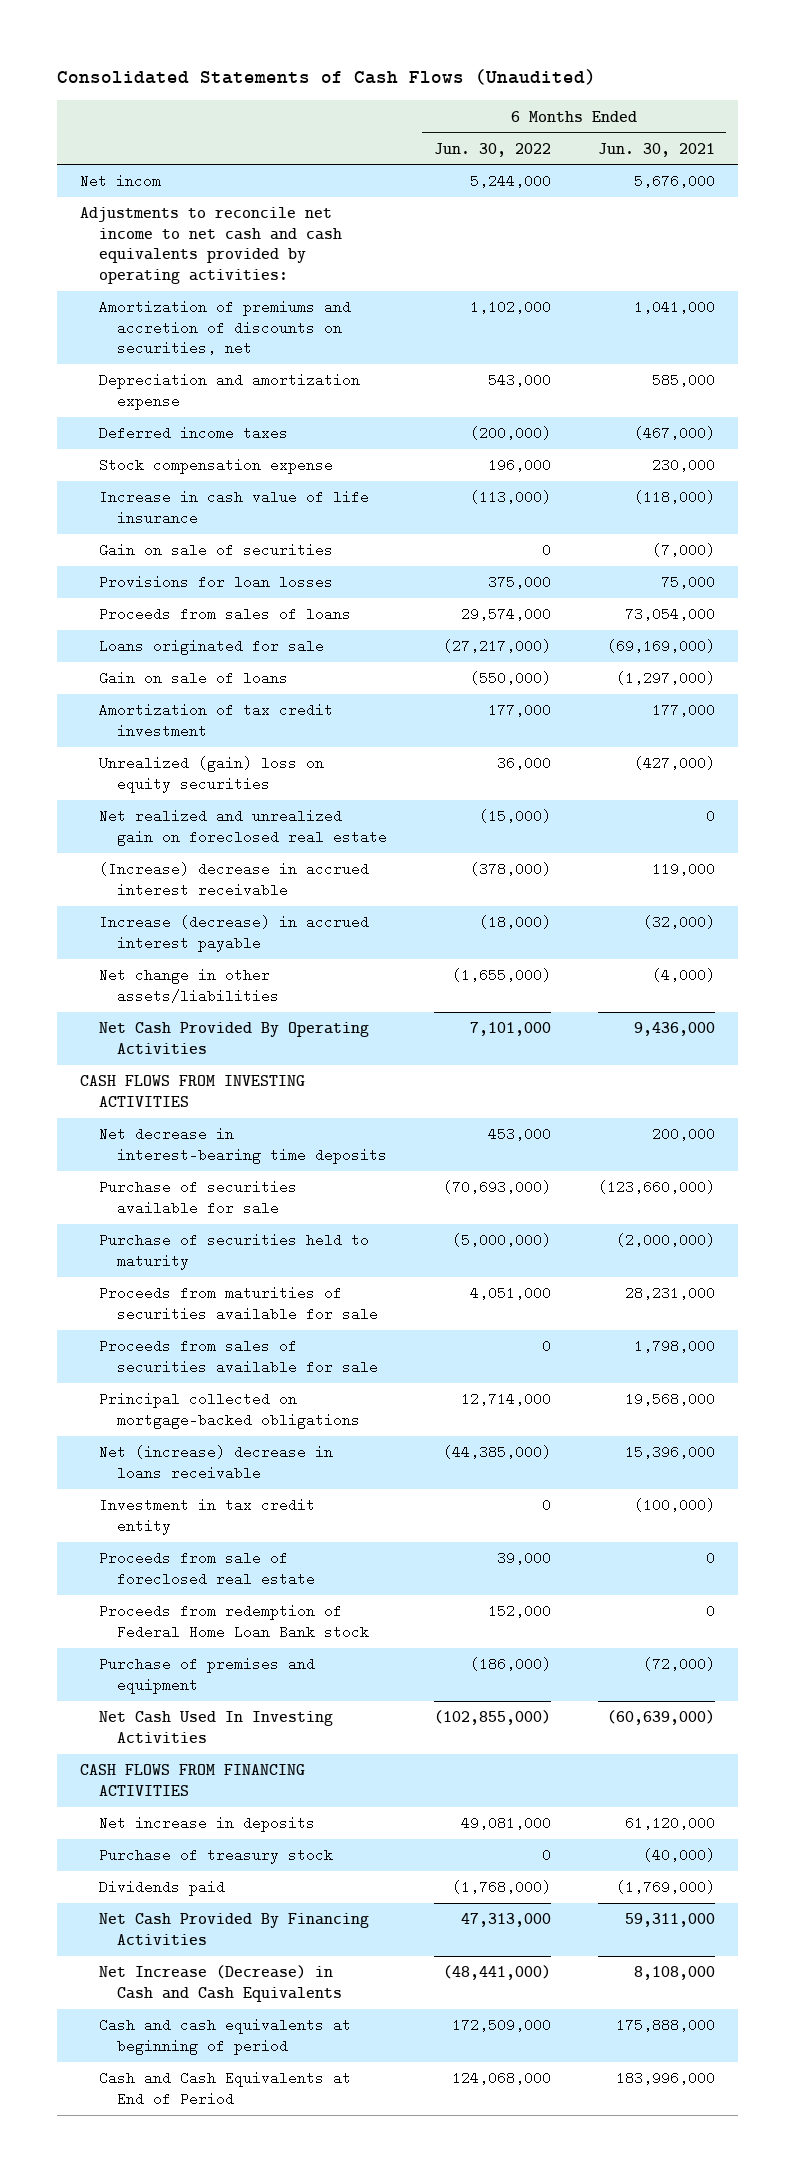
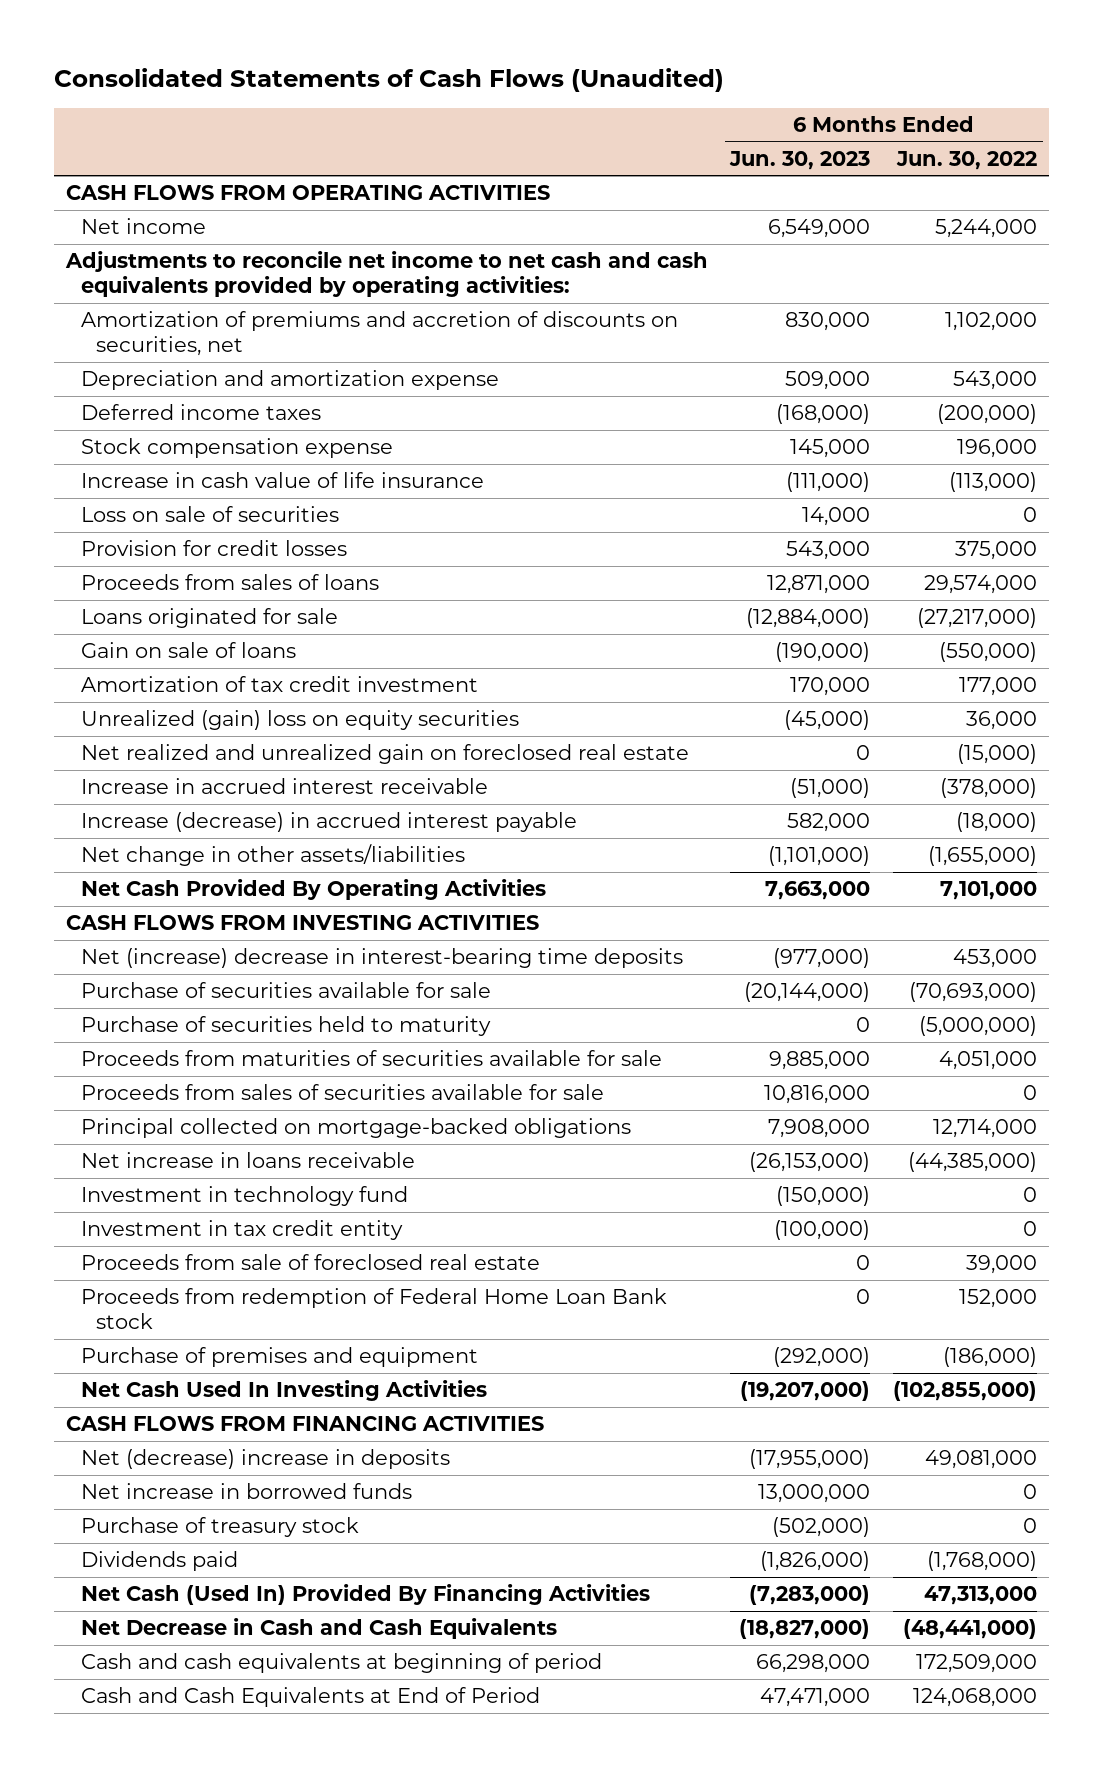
[597,142,715,157] Jun. 30, 2021 -> none
none -> [729,150,871,170] Jun. 30, 2023
none -> [65,185,550,201] CASH FLOWS FROM OPERATING ACTIVITIES
[80,174,162,189] Net incom -> [80,218,206,235] Net income
[98,543,333,558] Gain on sale of securities -> [80,506,339,523] Loss on sale of securities
[98,575,333,590] Provisions for loan losses -> [80,540,347,557] Provision for credit losses
[98,862,369,897] (Increase) decrease in accrued interest receivable -> [80,778,488,795] Increase in accrued interest receivable
[98,1127,388,1164] Net decrease in interest-bearing time deposits -> [80,948,683,969] Net (increase) decrease in interest-bearing time deposits
[98,1445,333,1480] Net (increase) decrease in loans receivable -> [80,1152,415,1169] Net increase in loans receivable
none -> [80,1186,408,1207] Investment in technology fund
[98,1816,315,1833] Net increase in deposits -> [80,1449,450,1470] Net (decrease) increase in deposits
none -> [80,1483,412,1500] Net increase in borrowed funds
[98,1913,369,1945] Net Cash Provided By Financing Activities -> [80,1584,650,1606] Net Cash (Used In) Provided By Financing Activities
[98,1965,343,2002] Net Increase (Decrease) in Cash and Cash Equivalents -> [80,1618,557,1640] Net Decrease in Cash and Cash Equivalents

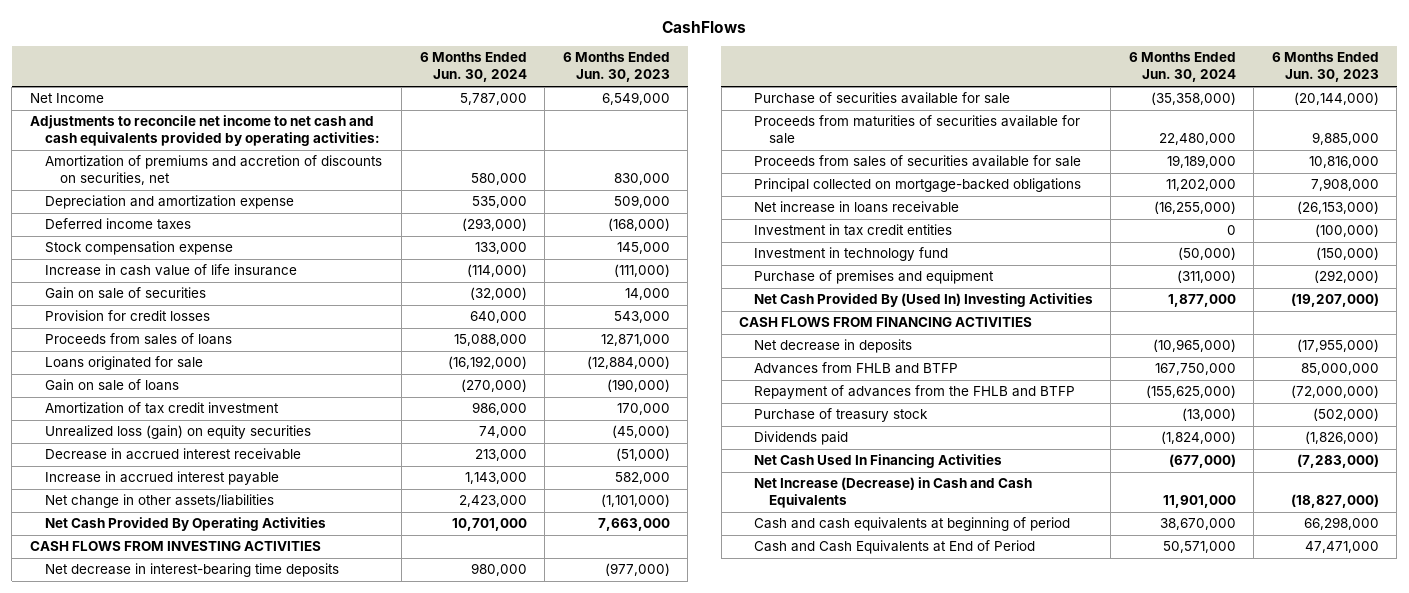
[54,67,725,92] Consolidated Statements of Cash Flows (Unaudited) -> [662,20,747,33] CashFlows
[896,150,1038,170] Jun. 30, 2022 -> none
none -> [419,52,527,83] 6 Months Ended Jun. 30, 2024
[65,185,550,201] CASH FLOWS FROM OPERATING ACTIVITIES -> none
[80,218,206,235] Net income -> [29,93,104,104] Net Income
[80,506,339,523] Loss on sale of securities -> [44,287,206,300] Gain on sale of securities
[80,744,689,765] Net realized and unrealized gain on foreclosed real estate -> none
[80,710,519,731] Unrealized (gain) loss on equity securities -> [44,425,311,440] Unrealized loss (gain) on equity securities
[80,778,488,795] Increase in accrued interest receivable -> [44,448,301,461] Decrease in accrued interest receivable
[80,812,577,833] Increase (decrease) in accrued interest payable -> [44,471,279,486] Increase in accrued interest payable
[80,948,683,969] Net (increase) decrease in interest-bearing time deposits -> [44,563,339,578] Net decrease in interest-bearing time deposits
[80,1016,491,1037] Purchase of securities held to maturity -> none
none -> [753,224,952,237] Investment in tax credit entities
[80,1220,403,1241] Investment in tax credit entity -> none
[80,1254,540,1271] Proceeds from sale of foreclosed real estate -> none
[80,1288,667,1330] Proceeds from redemption of Federal Home Loan Bank stock -> none
[80,1380,487,1402] Net Cash Used In Investing Activities -> [753,293,1093,308] Net Cash Provided By (Used In) Investing Activities
[80,1483,412,1500] Net increase in borrowed funds -> none
[80,1449,450,1470] Net (decrease) increase in deposits -> [753,339,912,354] Net decrease in deposits
none -> [753,362,958,375] Advances from FHLB and BTFP
none -> [753,385,1075,400] Repayment of advances from the FHLB and BTFP
[80,1584,650,1606] Net Cash (Used In) Provided By Financing Activities -> [753,454,1002,469] Net Cash Used In Financing Activities
[80,1618,557,1640] Net Decrease in Cash and Cash Equivalents -> [753,477,1032,509] Net Increase (Decrease) in Cash and Cash Equivalents

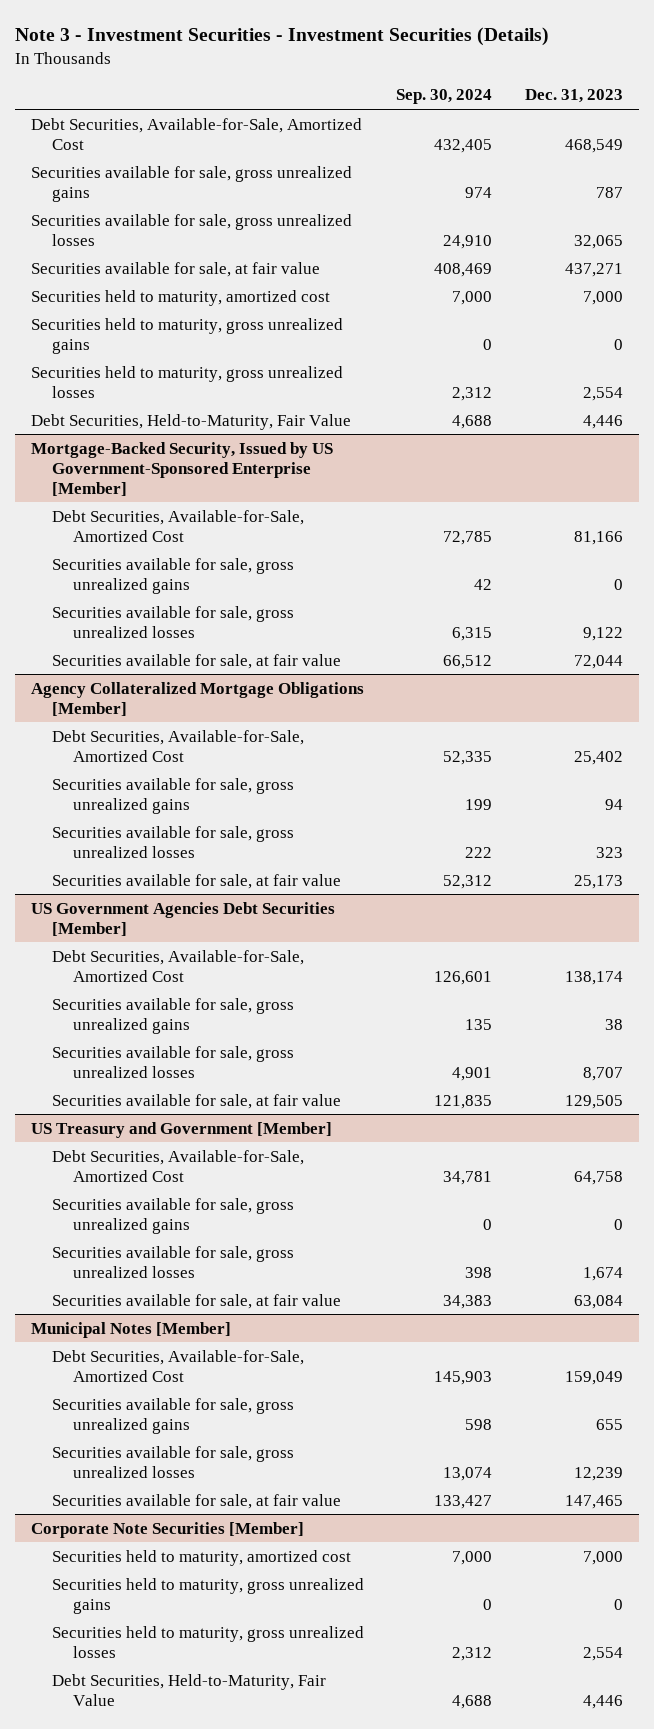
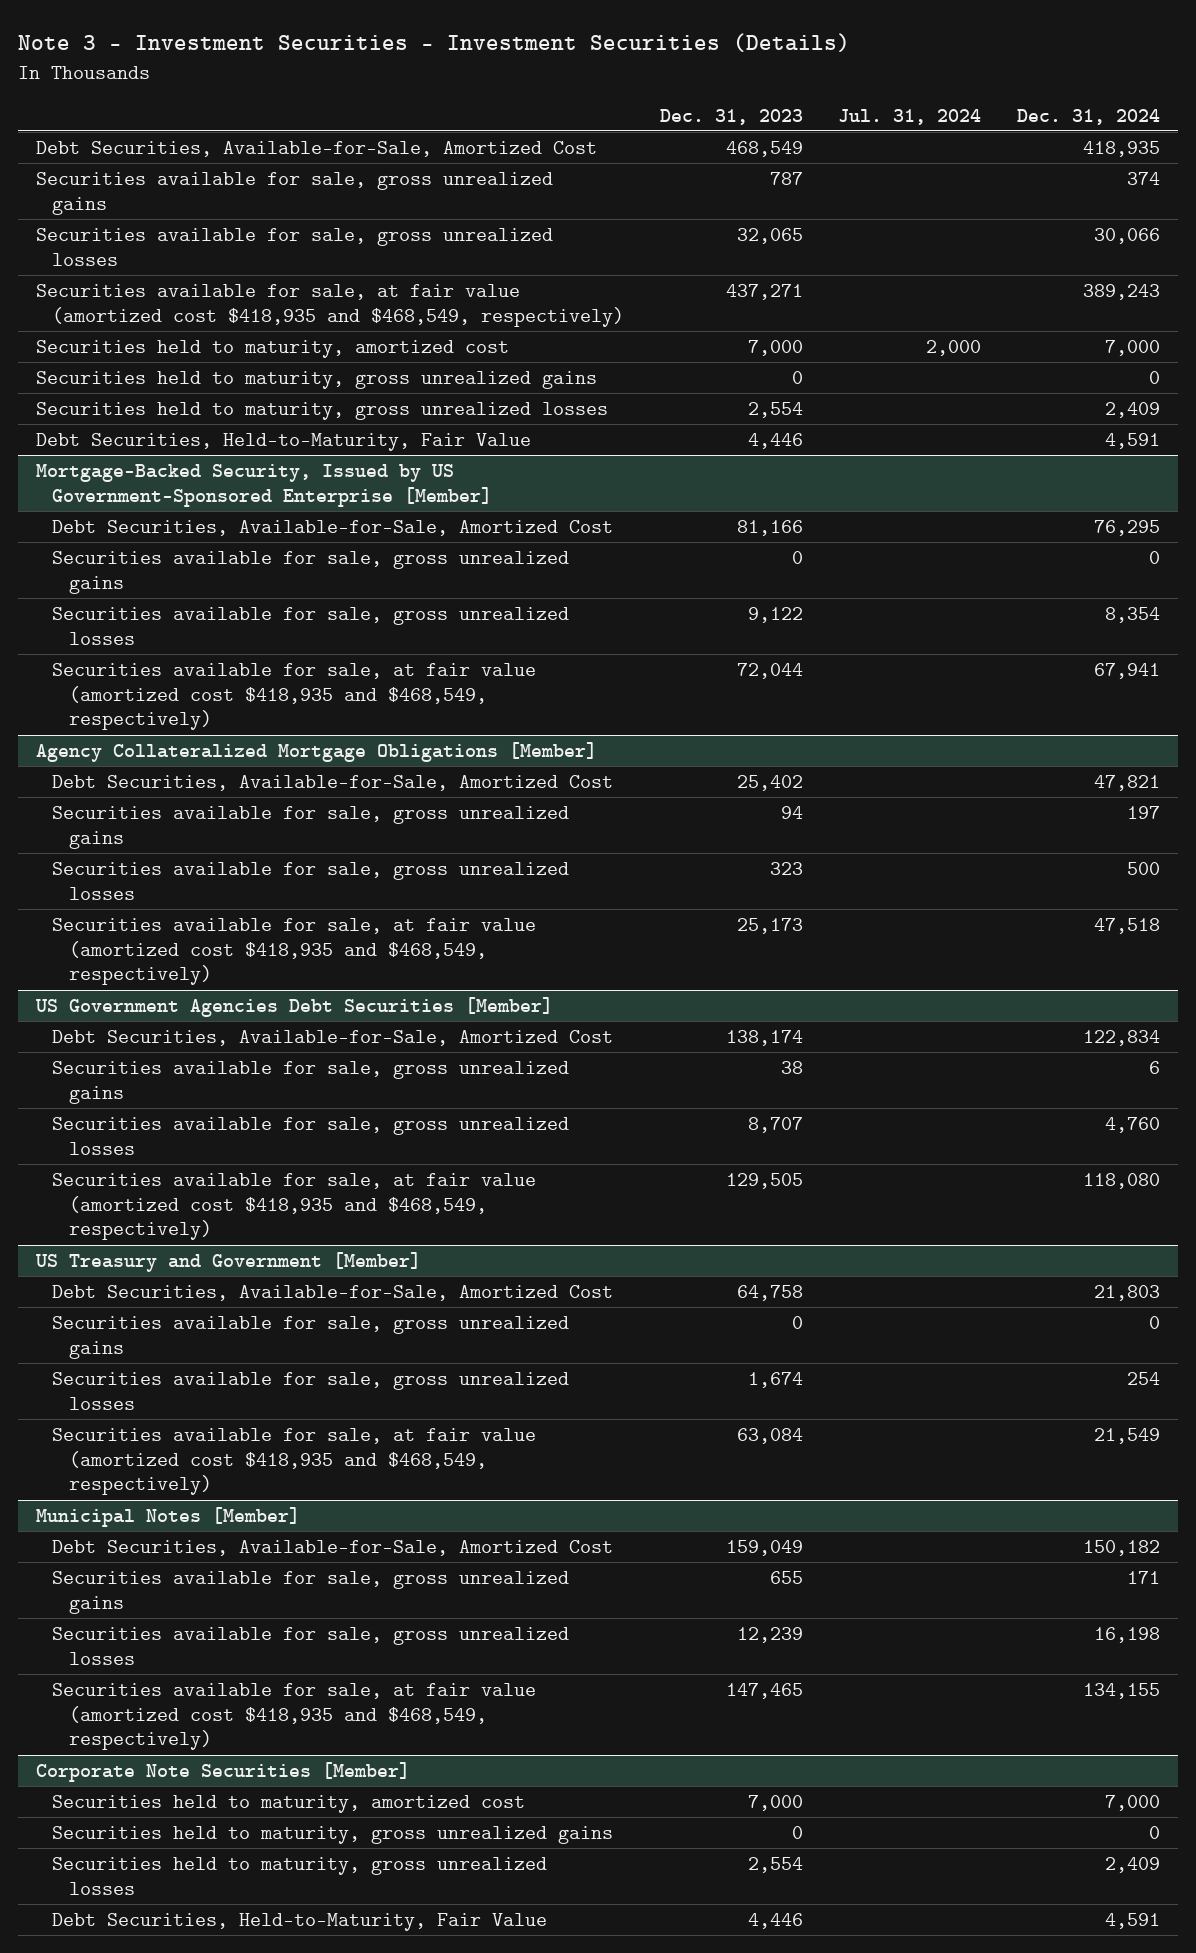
[396,89,493,105] Sep. 30, 2024 -> none
none -> [838,108,982,125] Jul. 31, 2024
none -> [1017,108,1161,125] Dec. 31, 2024
[31,261,321,277] Securities available for sale, at fair value -> [35,283,625,327] Securities available for sale, at fair value (amortized cost $418,935 and $468,549, respectively)
[52,653,342,669] Securities available for sale, at fair value -> [52,662,537,731] Securities available for sale, at fair value (amortized cost $418,935 and $468,549, respectively)
[52,873,342,889] Securities available for sale, at fair value -> [52,917,537,986] Securities available for sale, at fair value (amortized cost $418,935 and $468,549, respectively)
[52,1093,342,1109] Securities available for sale, at fair value -> [52,1172,537,1241] Securities available for sale, at fair value (amortized cost $418,935 and $468,549, respectively)
[52,1293,342,1309] Securities available for sale, at fair value -> [52,1427,537,1496] Securities available for sale, at fair value (amortized cost $418,935 and $468,549, respectively)
[52,1493,342,1509] Securities available for sale, at fair value -> [52,1682,537,1751] Securities available for sale, at fair value (amortized cost $418,935 and $468,549, respectively)

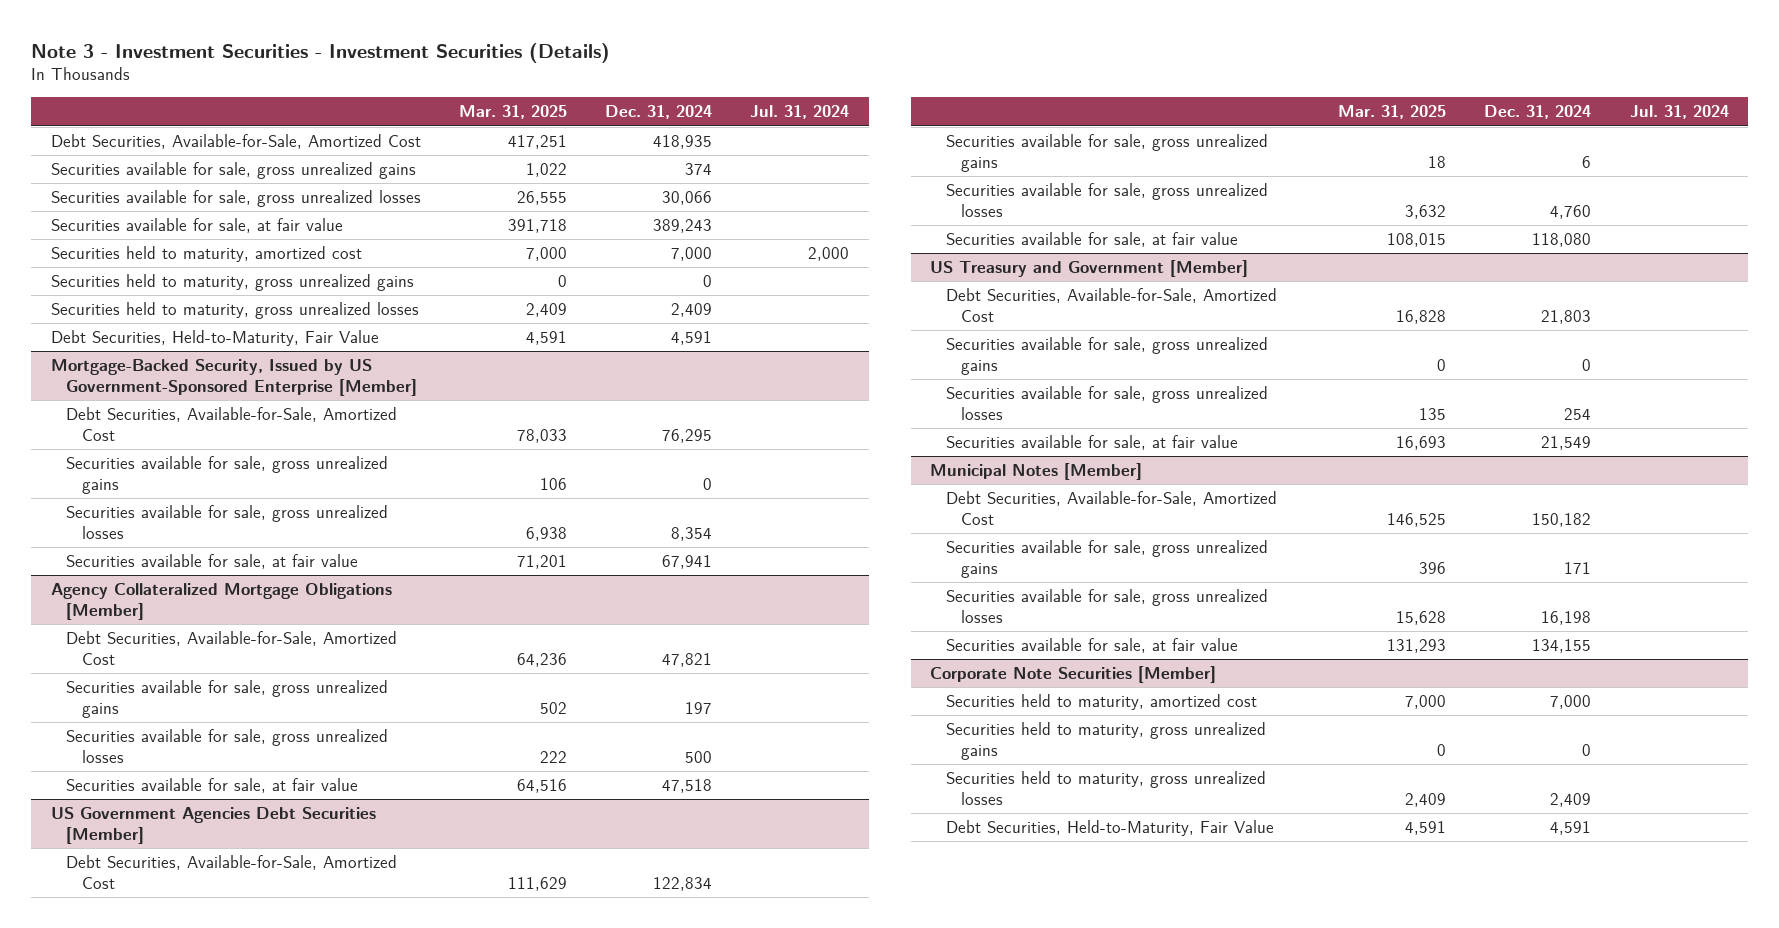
[659,108,803,125] Dec. 31, 2023 -> none
none -> [458,105,567,120] Mar. 31, 2025
[35,283,625,327] Securities available for sale, at fair value (amortized cost $418,935 and $468,549, respectively) -> [50,218,343,234] Securities available for sale, at fair value
[52,662,537,731] Securities available for sale, at fair value (amortized cost $418,935 and $468,549, respectively) -> [66,554,359,570] Securities available for sale, at fair value
[52,917,537,986] Securities available for sale, at fair value (amortized cost $418,935 and $468,549, respectively) -> [66,778,359,794] Securities available for sale, at fair value
[52,1172,537,1241] Securities available for sale, at fair value (amortized cost $418,935 and $468,549, respectively) -> [945,232,1238,248] Securities available for sale, at fair value
[52,1427,537,1496] Securities available for sale, at fair value (amortized cost $418,935 and $468,549, respectively) -> [945,435,1238,451] Securities available for sale, at fair value
[52,1682,537,1751] Securities available for sale, at fair value (amortized cost $418,935 and $468,549, respectively) -> [945,638,1238,654] Securities available for sale, at fair value

